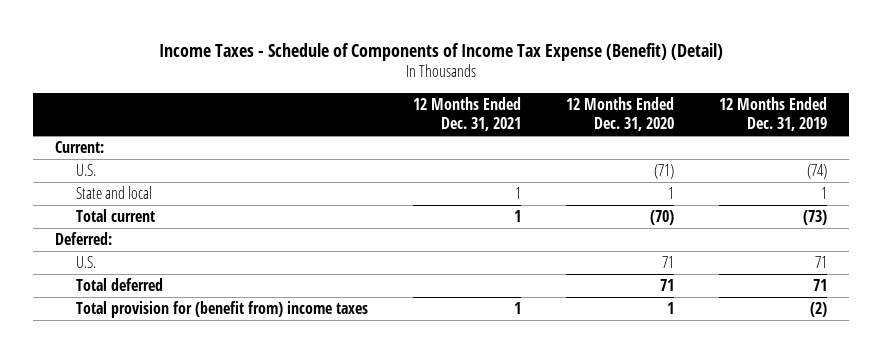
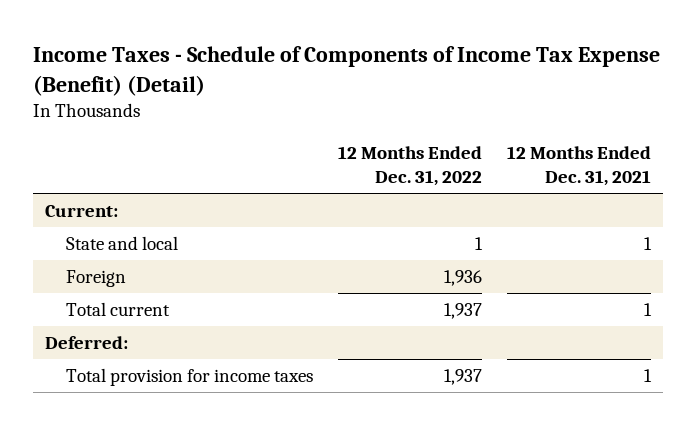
[566,97,675,132] 12 Months Ended Dec. 31, 2020 -> none
[718,97,827,132] 12 Months Ended Dec. 31, 2019 -> none
none -> [338,146,483,187] 12 Months Ended Dec. 31, 2022
[76,164,97,177] U.S. -> none
none -> [66,269,127,287] Foreign
[76,256,97,269] U.S. -> none
[76,278,164,292] Total deferred -> none
[76,301,369,319] Total provision for (benefit from) income taxes -> [66,367,314,386] Total provision for income taxes

